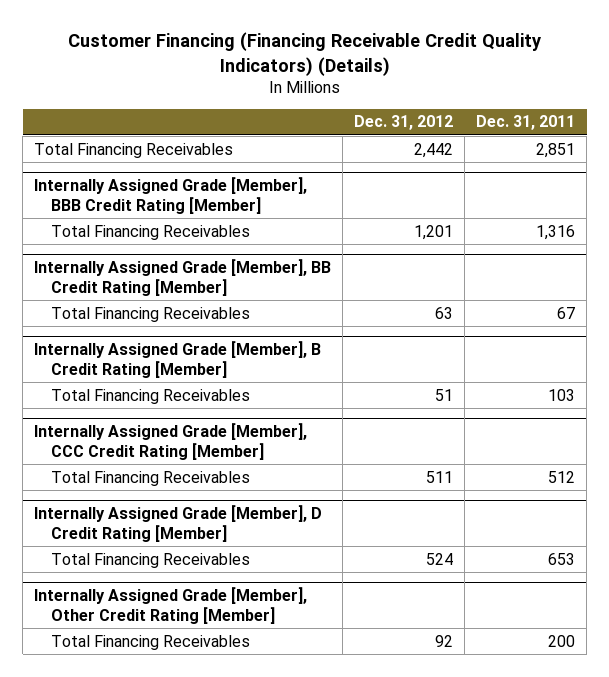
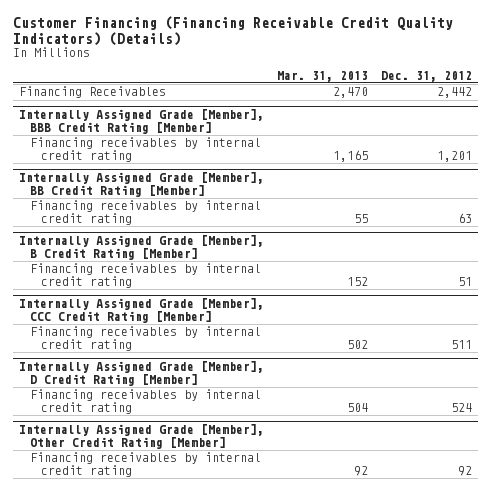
[476,115,576,131] Dec. 31, 2011 -> none
none -> [276,70,368,82] Mar. 31, 2013
[34,142,234,158] Total Financing Receivables -> [19,86,167,99] Financing Receivables
[51,224,251,240] Total Financing Receivables -> [30,137,262,163] Financing receivables by internal credit rating
[51,306,251,322] Total Financing Receivables -> [30,200,262,226] Financing receivables by internal credit rating
[51,388,251,404] Total Financing Receivables -> [30,263,262,289] Financing receivables by internal credit rating
[51,470,251,486] Total Financing Receivables -> [30,326,262,352] Financing receivables by internal credit rating
[51,552,251,568] Total Financing Receivables -> [30,389,262,415] Financing receivables by internal credit rating
[51,634,251,650] Total Financing Receivables -> [30,452,262,478] Financing receivables by internal credit rating

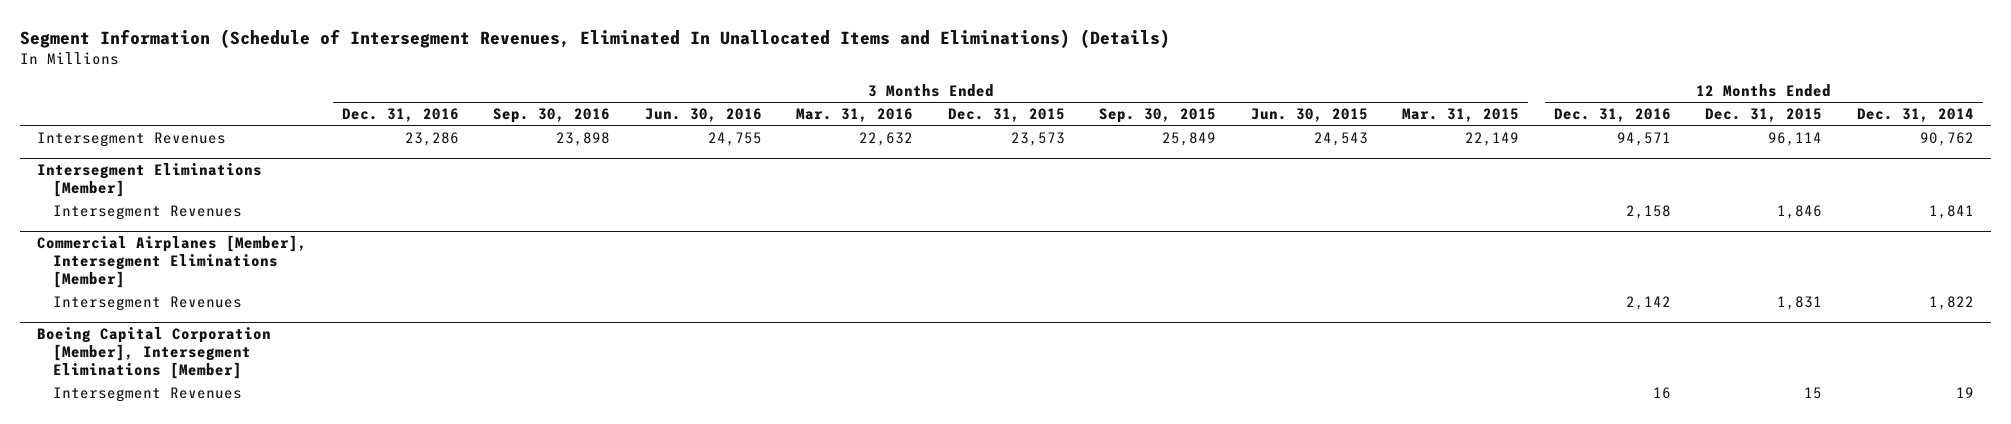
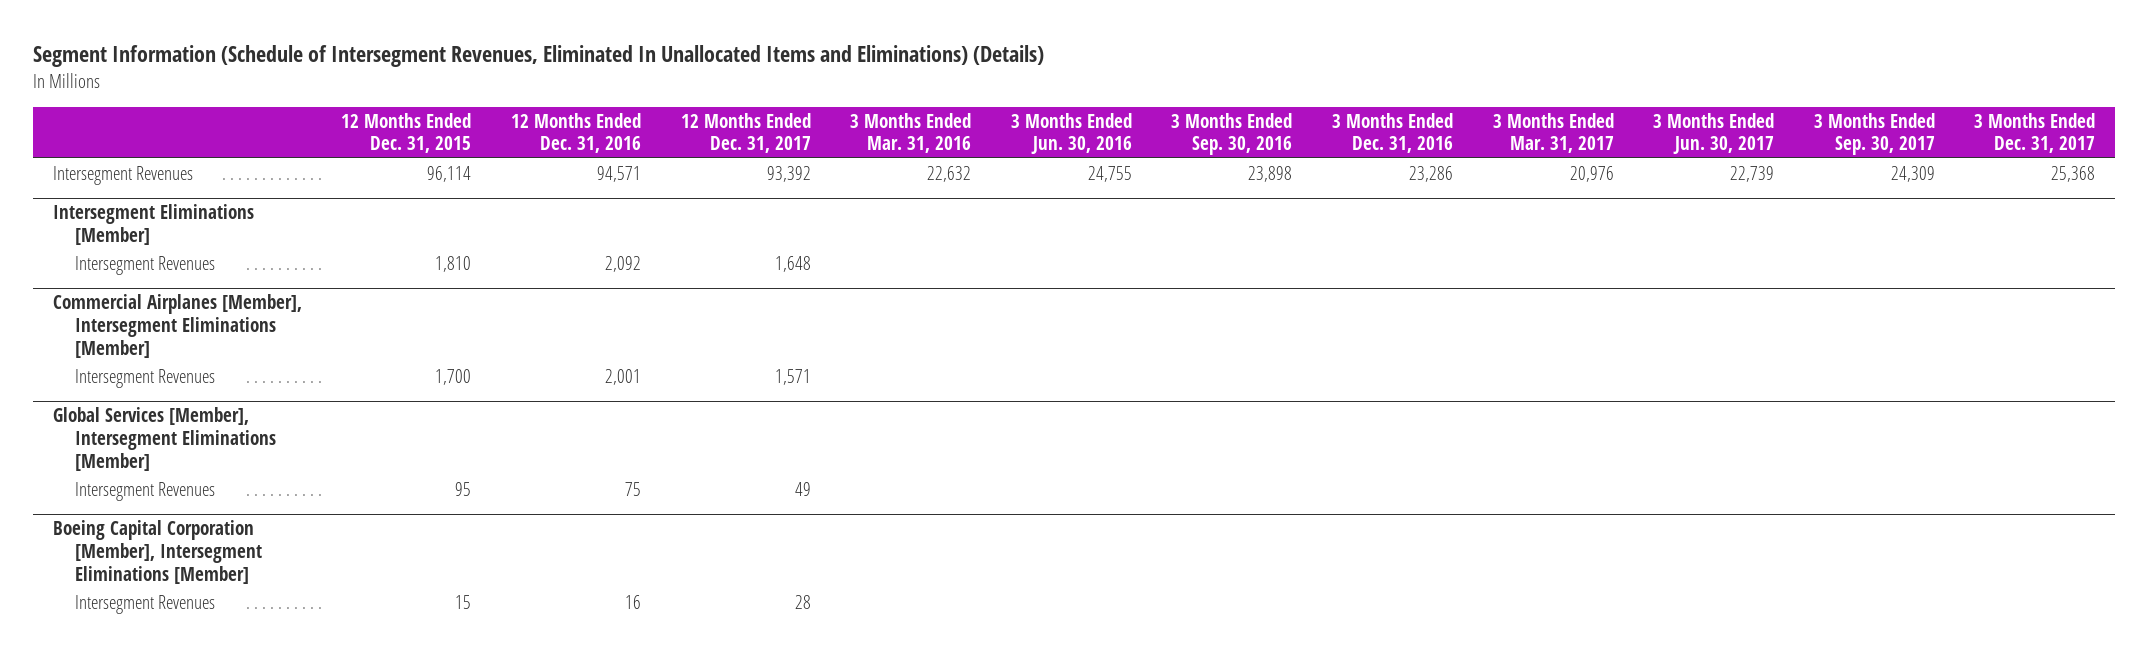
[947,108,1065,123] Dec. 31, 2015 -> none
[1099,108,1217,124] Sep. 30, 2015 -> none
[1250,108,1368,123] Jun. 30, 2015 -> none
[1402,108,1520,123] Mar. 31, 2015 -> none
[1856,108,1974,123] Dec. 31, 2014 -> none
none -> [680,112,811,154] 12 Months Ended Dec. 31, 2017
none -> [1492,112,1614,154] 3 Months Ended Mar. 31, 2017
none -> [1653,112,1775,155] 3 Months Ended Jun. 30, 2017
none -> [1813,112,1935,156] 3 Months Ended Sep. 30, 2017
none -> [1974,112,2096,154] 3 Months Ended Dec. 31, 2017
[1625,204,1671,219] 2,158 -> [604,255,641,272] 2,092
[1777,204,1823,219] 1,846 -> [435,255,472,272] 1,810
[1625,295,1671,310] 2,142 -> [604,368,641,385] 2,001
[1777,295,1823,310] 1,831 -> [435,368,472,385] 1,700
none -> [52,407,277,471] Global Services [Member], Intersegment Eliminations [Member]
none -> [75,481,216,501] Intersegment Revenues

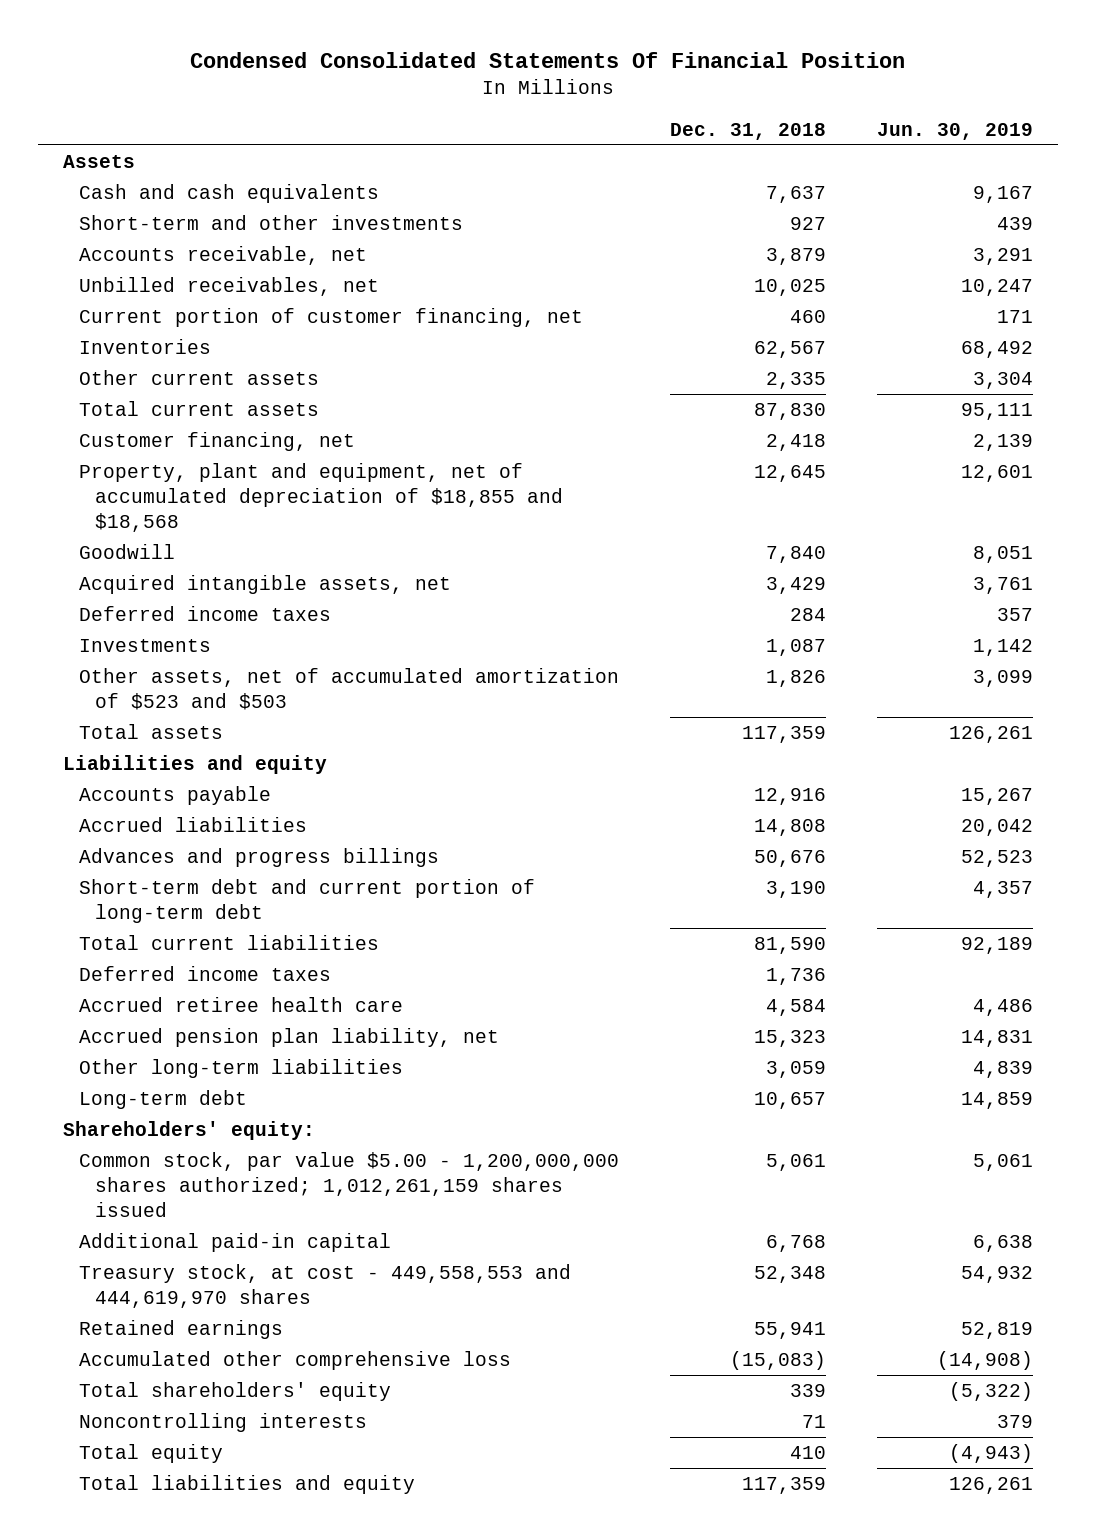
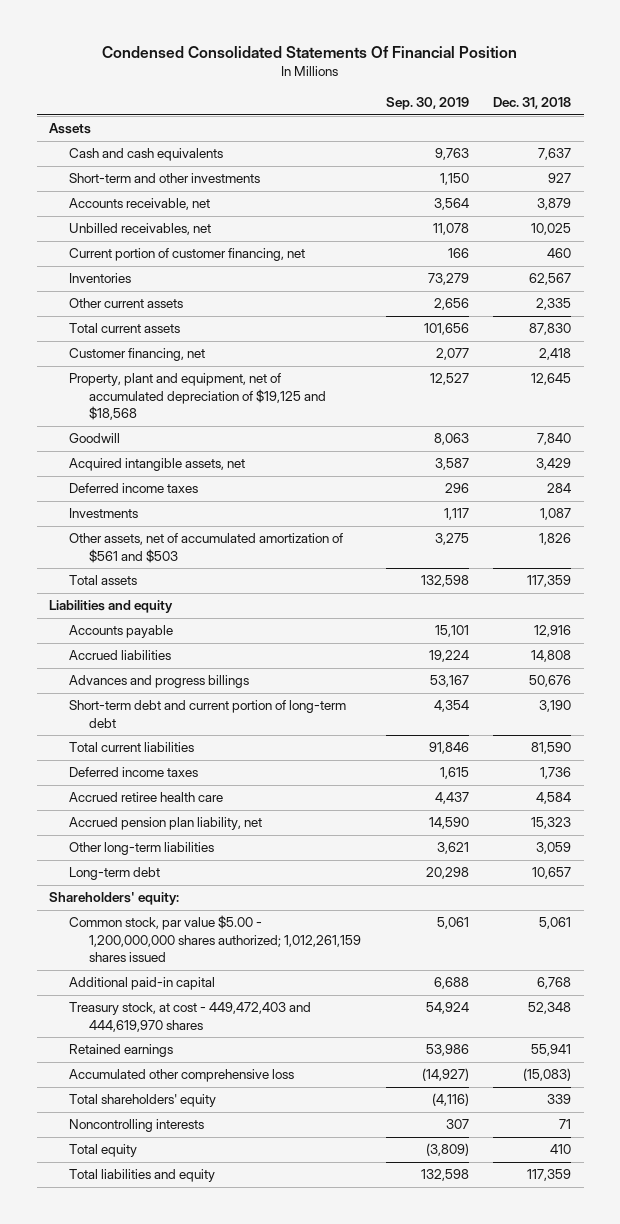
[876,122,1033,140] Jun. 30, 2019 -> none
none -> [385,97,469,111] Sep. 30, 2019
[79,463,564,532] Property, plant and equipment, net of accumulated depreciation of $18,855 and $18,568 -> [69,373,327,421] Property, plant and equipment, net of accumulated depreciation of $19,125 and $18,568
[79,668,620,710] Other assets, net of accumulated amortization of $523 and $503 -> [69,533,344,563] Other assets, net of accumulated amortization of $561 and $503
[79,1264,572,1308] Treasury stock, at cost - 449,558,553 and 444,619,970 shares -> [69,1002,312,1032] Treasury stock, at cost - 449,472,403 and 444,619,970 shares

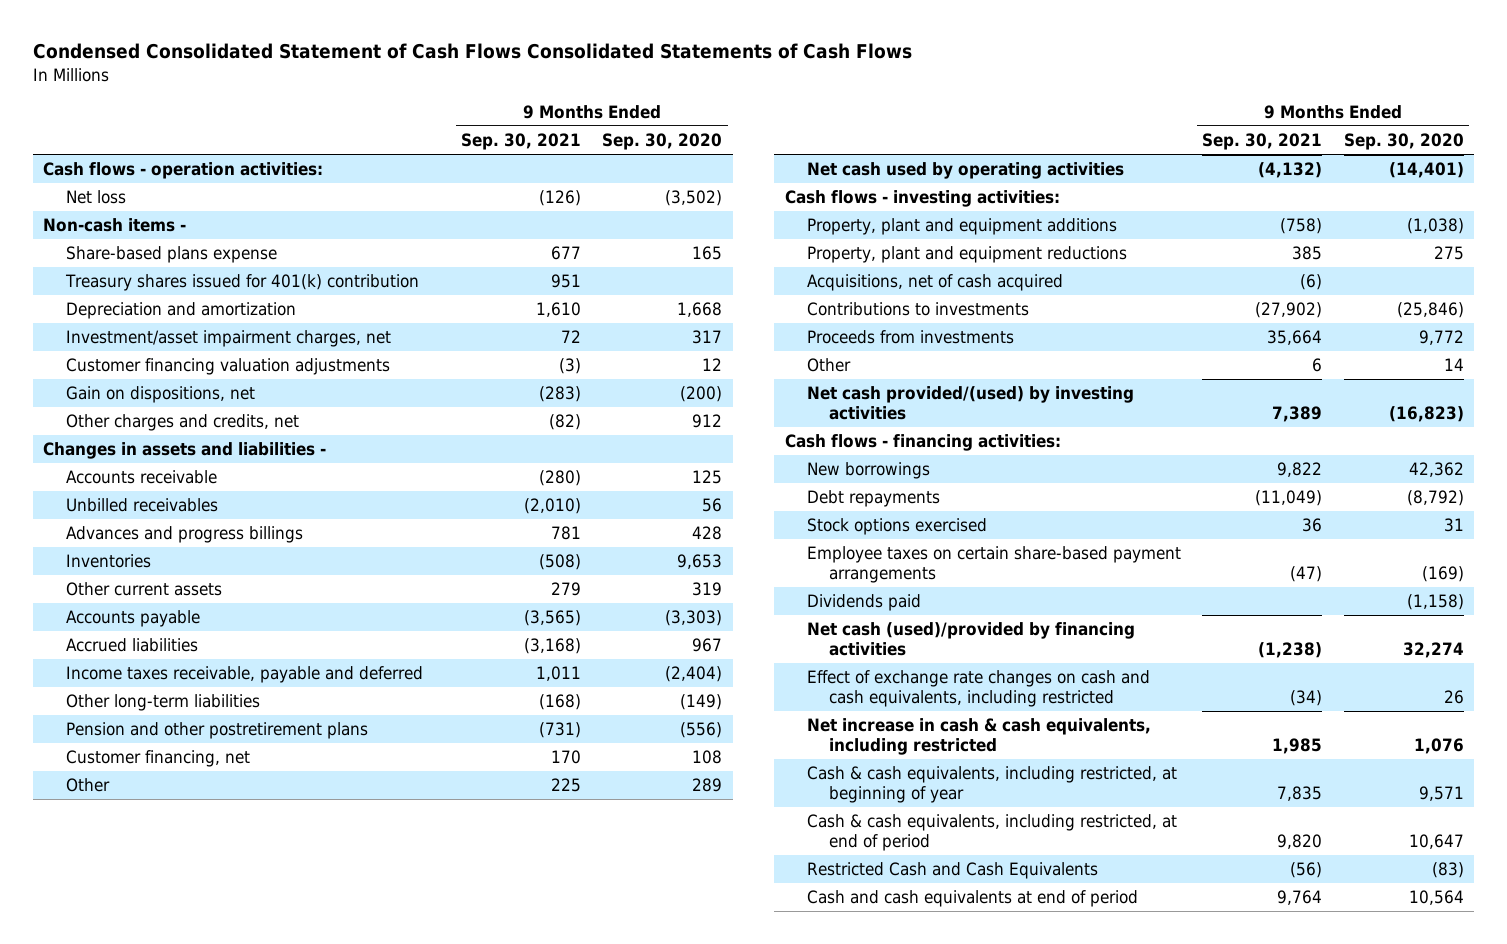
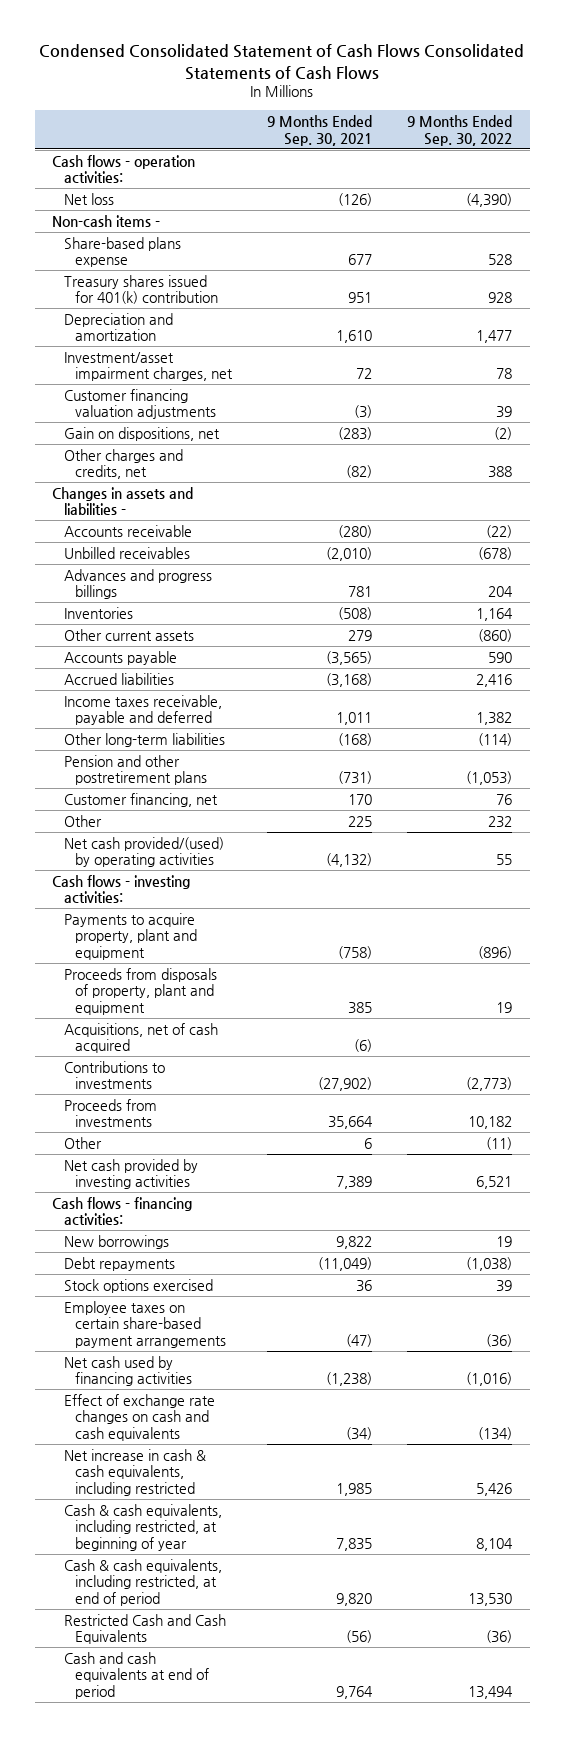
[602,133,723,151] Sep. 30, 2020 -> none
none -> [407,114,513,146] 9 Months Ended Sep. 30, 2022
[807,162,1125,180] Net cash used by operating activities -> [63,836,224,868] Net cash provided/(used) by operating activities
[807,218,1118,236] Property, plant and equipment additions -> [63,912,198,961] Payments to acquire property, plant and equipment
[807,246,1128,264] Property, plant and equipment reductions -> [63,967,217,1016] Proceeds from disposals of property, plant and equipment
[807,386,1135,421] Net cash provided/(used) by investing activities -> [63,1158,198,1190] Net cash provided by investing activities
[807,594,922,612] Dividends paid -> none
[807,622,1136,657] Net cash (used)/provided by financing activities -> [63,1355,193,1387] Net cash used by financing activities
[807,670,1151,708] Effect of exchange rate changes on cash and cash equivalents, including restricted -> [63,1393,215,1442] Effect of exchange rate changes on cash and cash equivalents

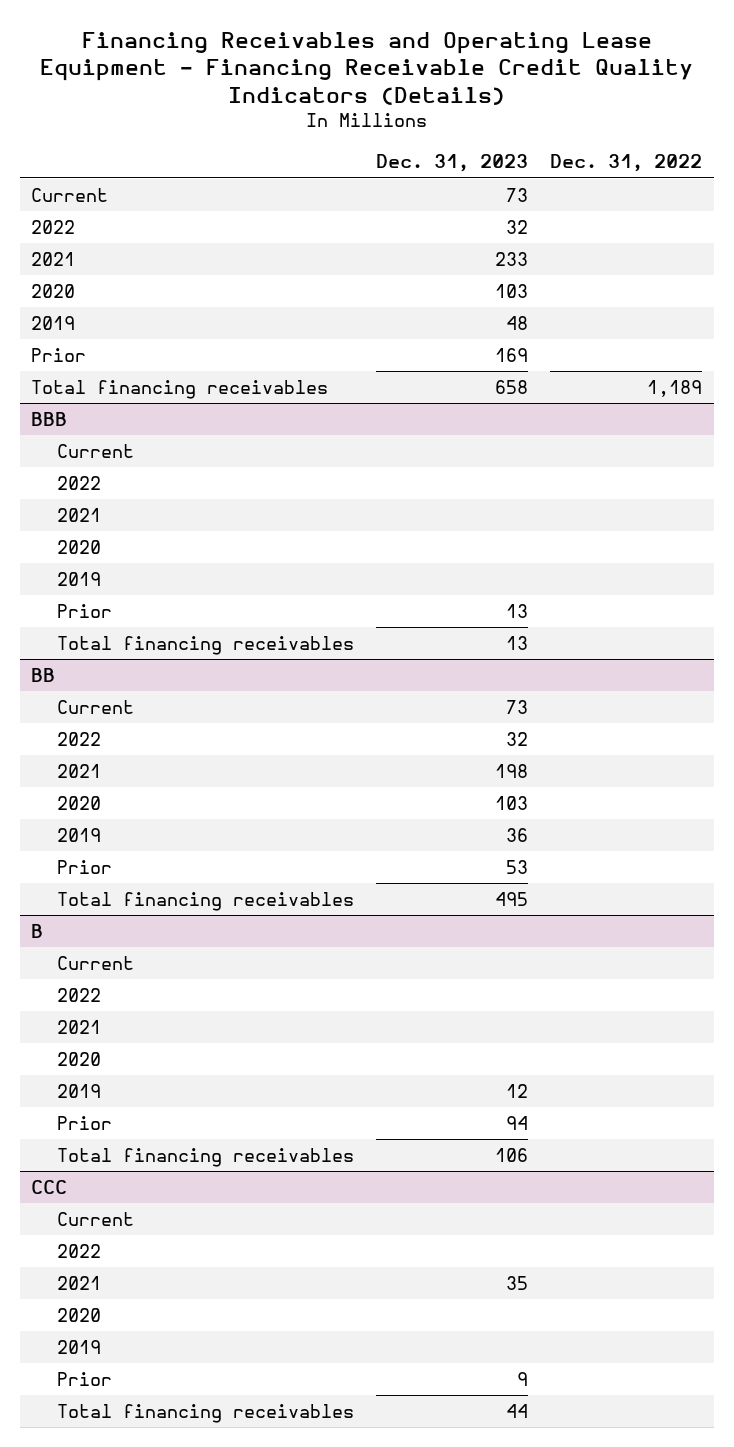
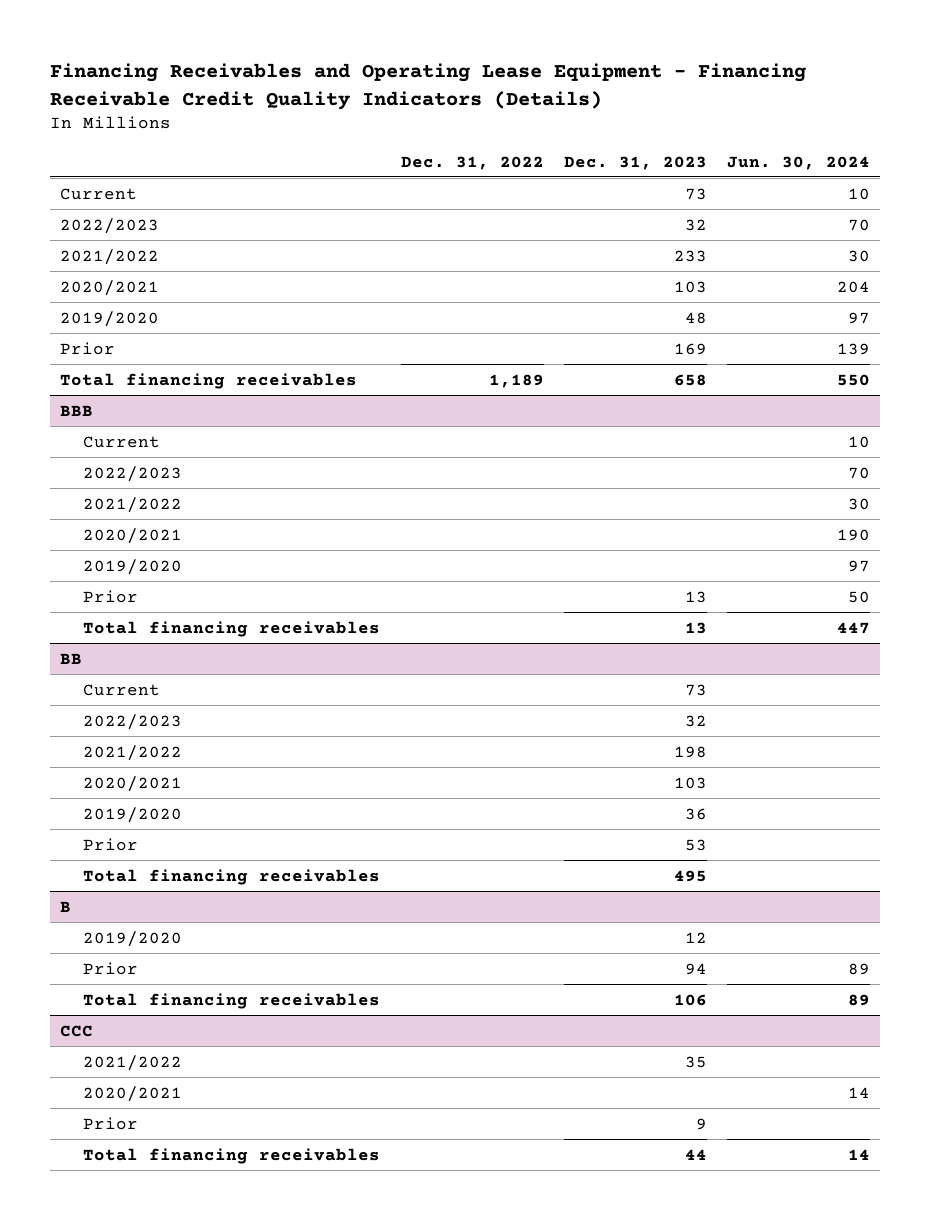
none -> [727,155,871,170] Jun. 30, 2024
[31,220,76,235] 2022 -> [60,217,160,234] 2022/2023
[31,252,76,267] 2021 -> [60,248,160,265] 2021/2022
[31,284,76,299] 2020 -> [60,279,160,296] 2020/2021
[31,316,76,331] 2019 -> [60,310,160,327] 2019/2020
[56,476,101,491] 2022 -> [83,465,183,482] 2022/2023
[56,508,101,523] 2021 -> [83,496,183,513] 2021/2022
[56,540,101,555] 2020 -> [83,527,183,544] 2020/2021
[56,572,101,587] 2019 -> [83,558,183,575] 2019/2020
[56,732,101,747] 2022 -> [83,713,183,730] 2022/2023
[56,764,101,779] 2021 -> [83,744,183,761] 2021/2022
[56,796,101,811] 2020 -> [83,775,183,792] 2020/2021
[56,828,101,843] 2019 -> [83,806,183,823] 2019/2020
[56,956,134,971] Current -> none
[56,988,101,1003] 2022 -> none
[56,1020,101,1035] 2021 -> none
[56,1052,101,1067] 2020 -> none
[56,1084,101,1099] 2019 -> [83,930,183,947] 2019/2020
[56,1212,134,1227] Current -> none
[56,1244,101,1259] 2022 -> none
[56,1340,101,1355] 2019 -> none
[56,1276,101,1291] 2021 -> [83,1054,183,1071] 2021/2022
[56,1308,101,1323] 2020 -> [83,1085,183,1102] 2020/2021

